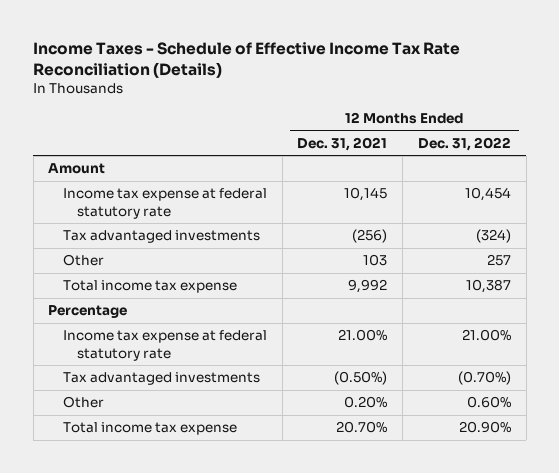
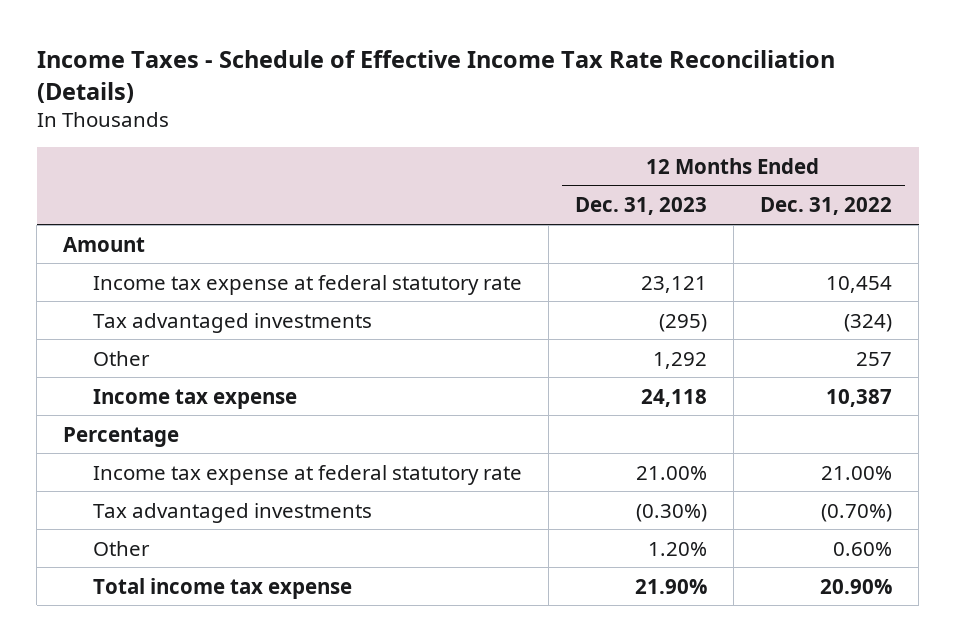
[297,136,388,151] Dec. 31, 2021 -> none
none -> [574,197,707,216] Dec. 31, 2023
[62,280,237,294] Total income tax expense -> [92,388,297,409] Income tax expense

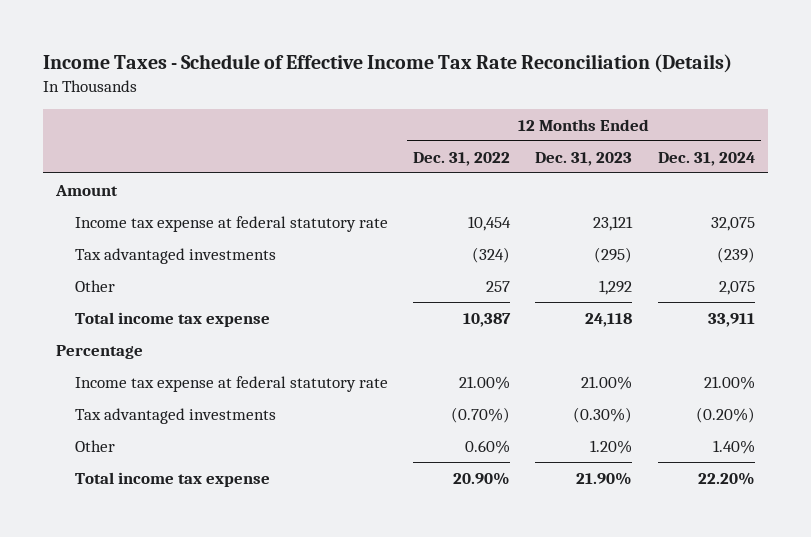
none -> [657,151,755,166] Dec. 31, 2024
[92,388,297,409] Income tax expense -> [74,311,270,327] Total income tax expense

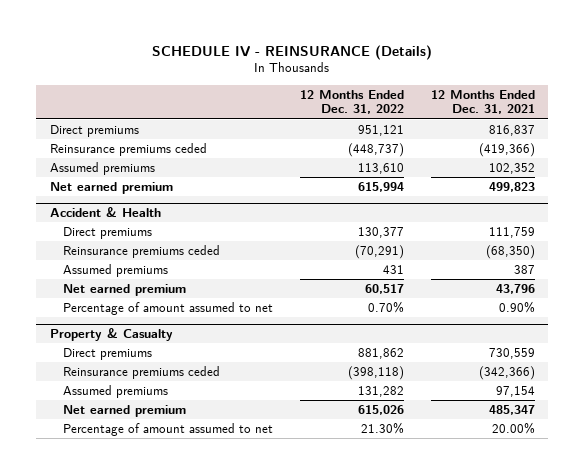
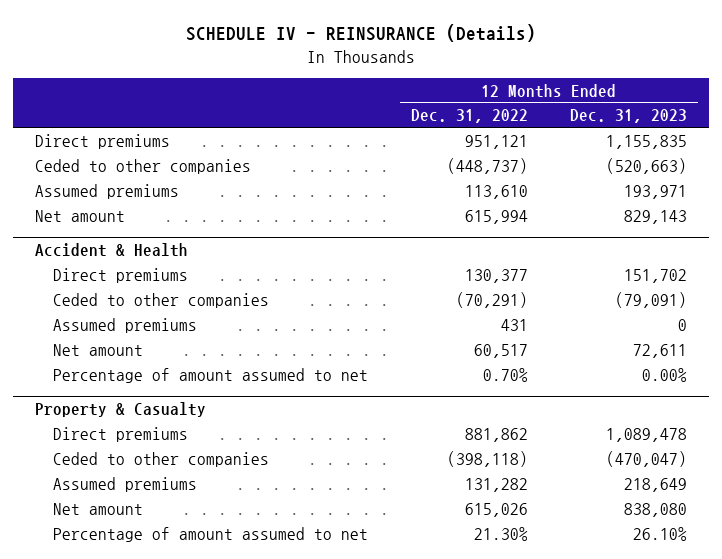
[430,89,535,115] 12 Months Ended Dec. 31, 2021 -> none
none -> [570,109,688,124] Dec. 31, 2023
[49,142,207,156] Reinsurance premiums ceded -> [34,158,251,174] Ceded to other companies
[49,181,173,194] Net earned premium -> [34,209,125,222] Net amount
[62,244,220,258] Reinsurance premiums ceded -> [53,292,270,308] Ceded to other companies
[62,283,186,296] Net earned premium -> [53,343,144,356] Net amount
[62,365,220,379] Reinsurance premiums ceded -> [53,451,270,467] Ceded to other companies
[62,404,186,417] Net earned premium -> [53,502,144,515] Net amount

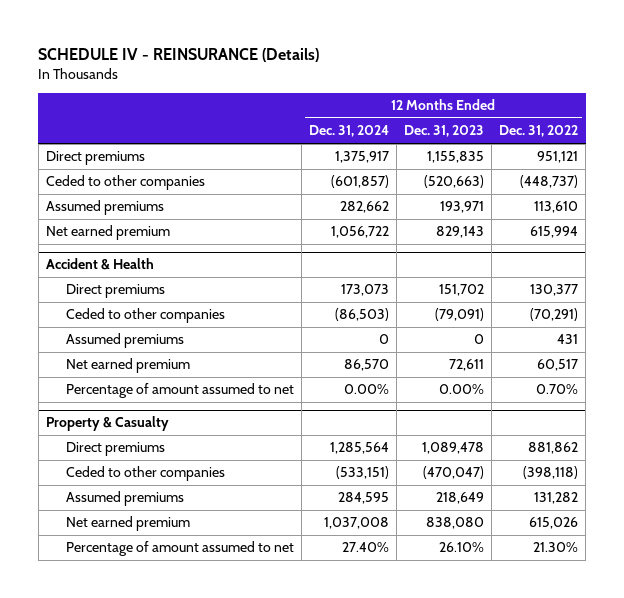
none -> [308,125,389,138] Dec. 31, 2024
[34,209,125,222] Net amount -> [45,225,170,241] Net earned premium
[53,343,144,356] Net amount -> [65,358,190,374] Net earned premium
[53,502,144,515] Net amount -> [65,516,190,532] Net earned premium

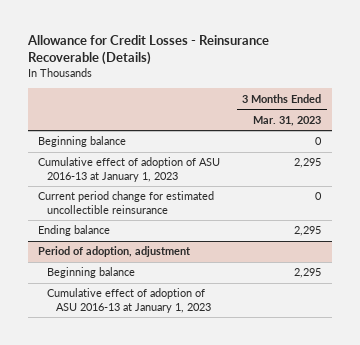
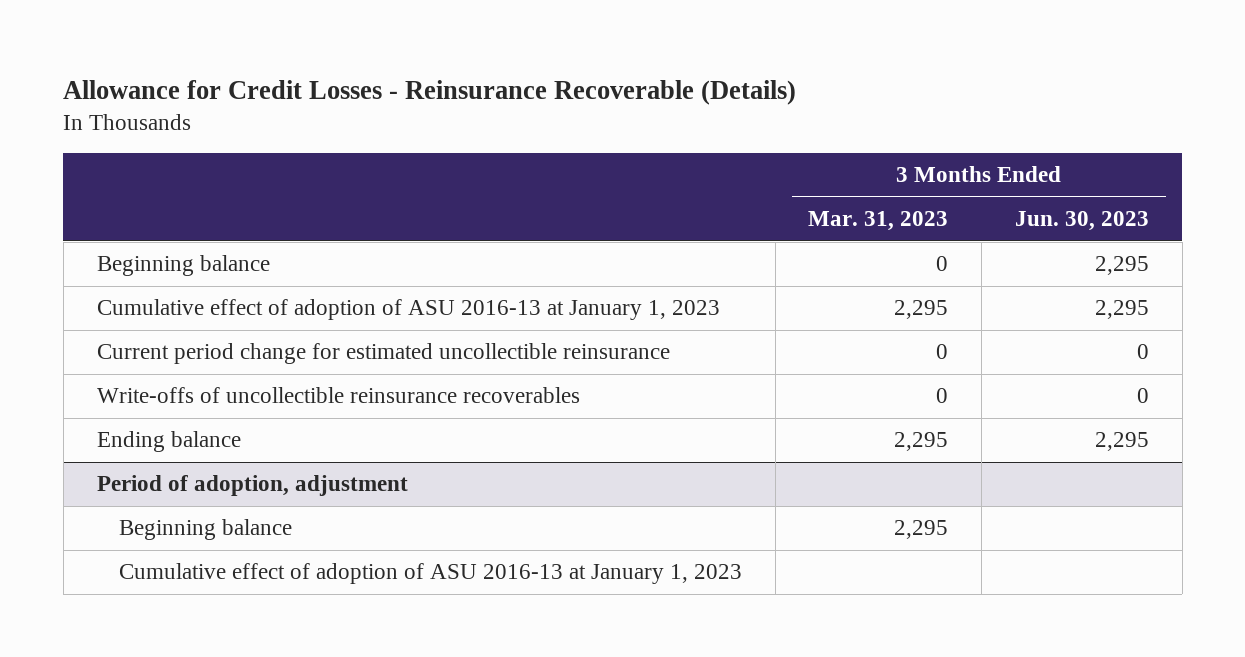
none -> [1014,211,1149,232] Jun. 30, 2023
none -> [96,387,580,404] Write-offs of uncollectible reinsurance recoverables

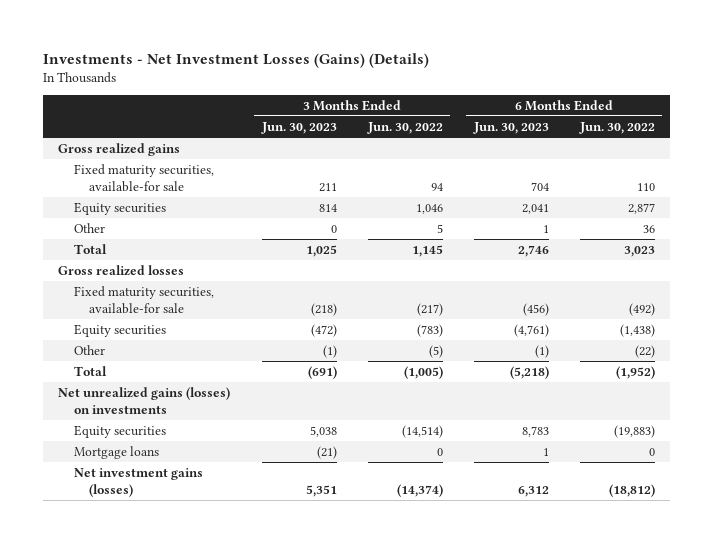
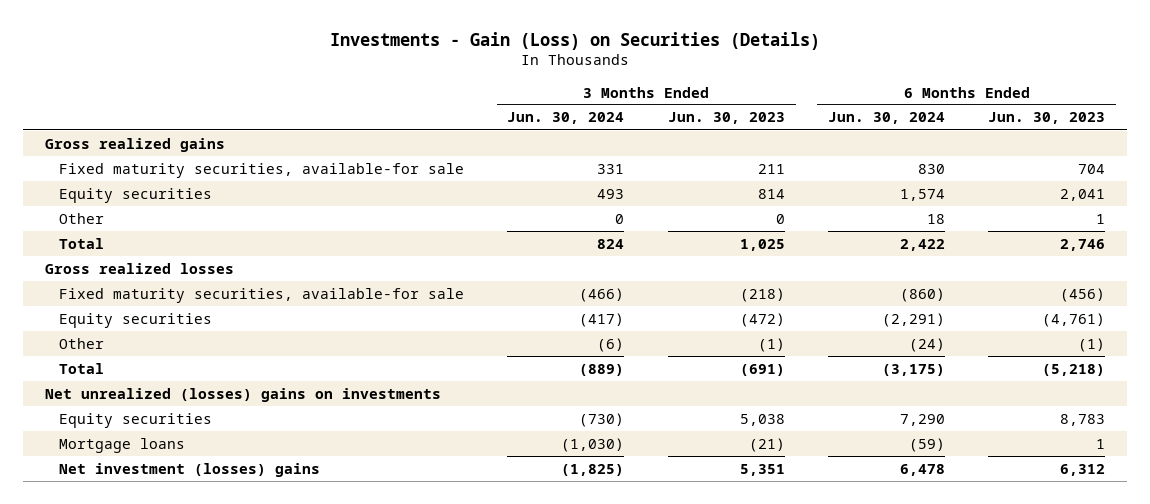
[42,52,429,68] Investments - Net Investment Losses (Gains) (Details) -> [330,31,821,50] Investments - Gain (Loss) on Securities (Details)
[366,121,443,134] Jun. 30, 2022 -> none
[578,121,655,134] Jun. 30, 2022 -> none
none -> [507,112,625,125] Jun. 30, 2024
none -> [828,112,946,125] Jun. 30, 2024
[58,386,231,414] Net unrealized gains (losses) on investments -> [44,387,441,402] Net unrealized (losses) gains on investments
[73,467,203,497] Net investment gains (losses) -> [59,462,321,477] Net investment (losses) gains

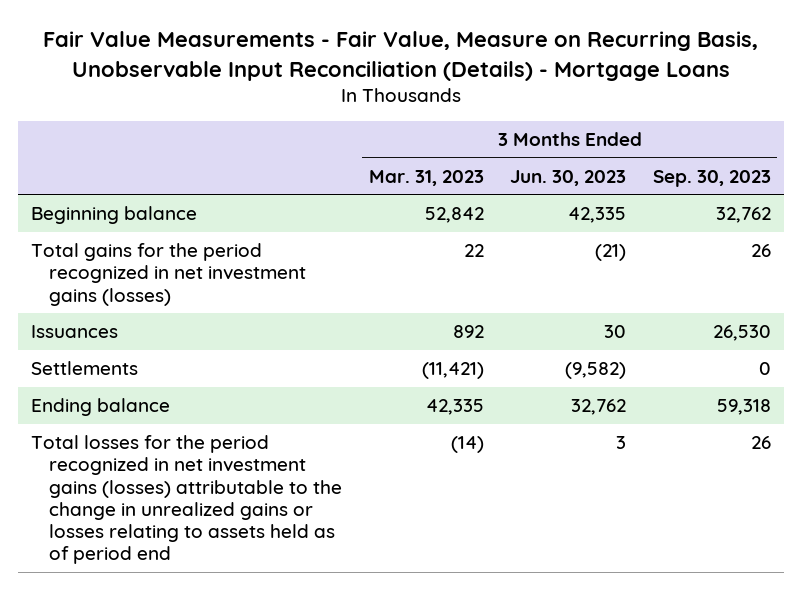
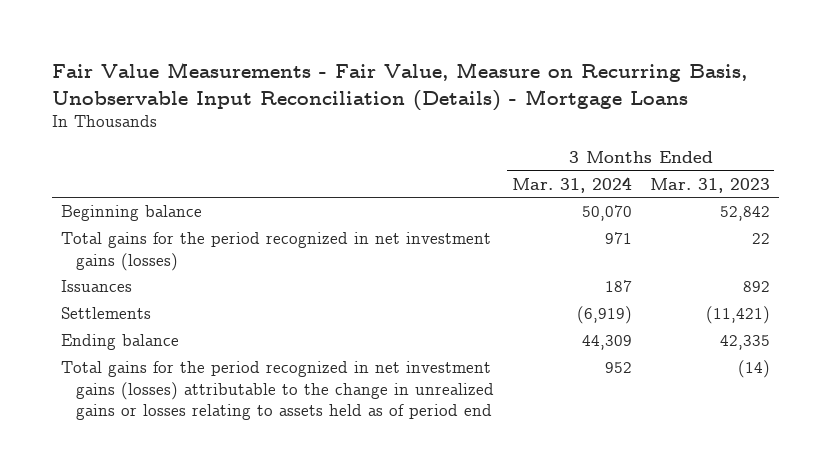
[510,169,627,186] Jun. 30, 2023 -> none
[652,169,771,187] Sep. 30, 2023 -> none
none -> [511,176,632,193] Mar. 31, 2024
[31,435,343,565] Total losses for the period recognized in net investment gains (losses) attributable to the change in unrealized gains or losses relating to assets held as of period end -> [61,361,494,421] Total gains for the period recognized in net investment gains (losses) attributable to the change in unrealized gains or losses relating to assets held as of period end

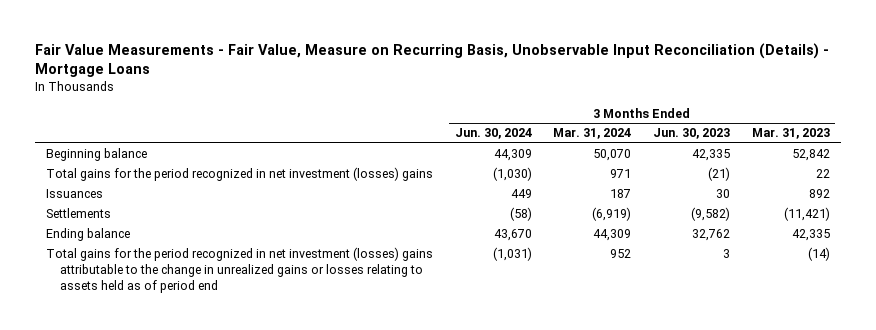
none -> [454,128,532,140] Jun. 30, 2024
none -> [653,128,731,140] Jun. 30, 2023
[61,232,492,271] Total gains for the period recognized in net investment gains (losses) -> [46,167,434,182] Total gains for the period recognized in net investment (losses) gains
[61,361,494,421] Total gains for the period recognized in net investment gains (losses) attributable to the change in unrealized gains or losses relating to assets held as of period end -> [46,247,434,293] Total gains for the period recognized in net investment (losses) gains attributable to the change in unrealized gains or losses relating to assets held as of period end

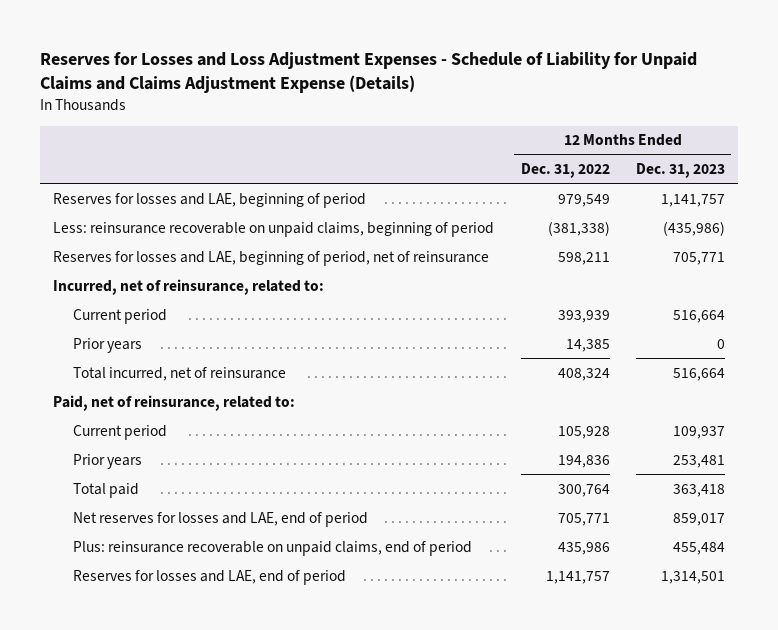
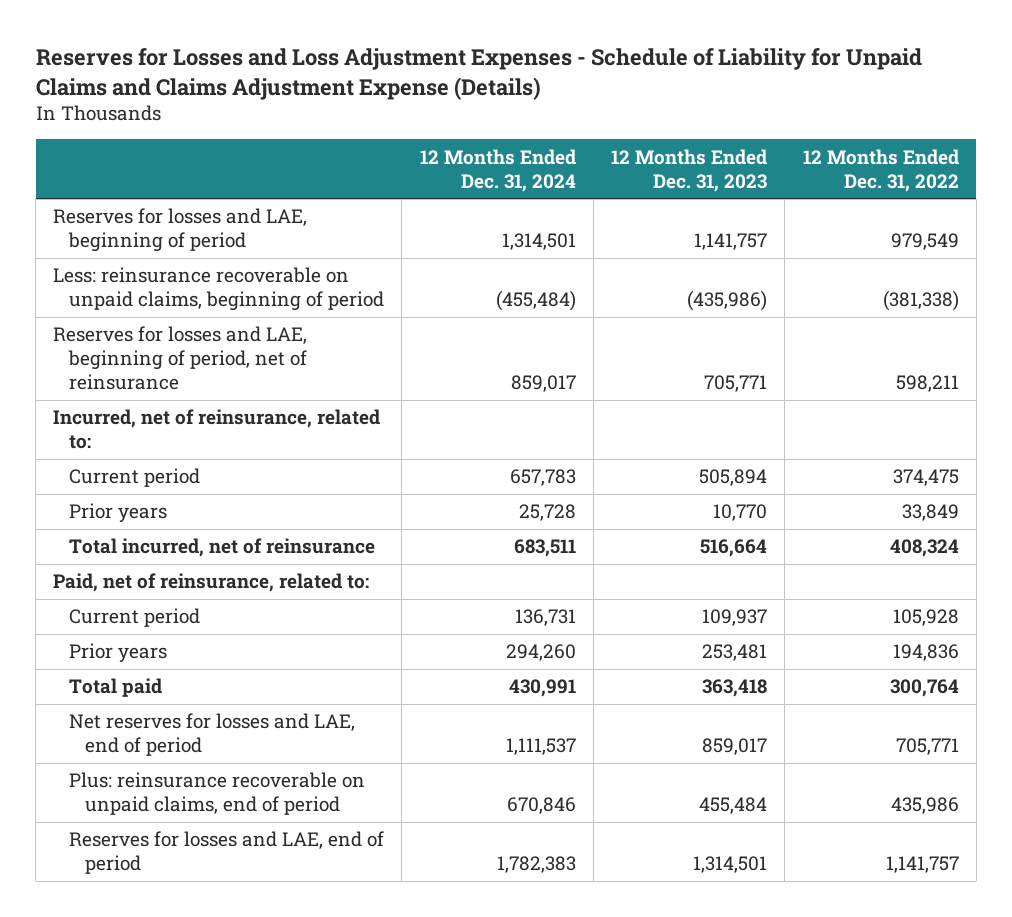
none -> [419,148,576,192] 12 Months Ended Dec. 31, 2024
[557,309,610,323] 393,939 -> [892,469,959,487] 374,475
[672,309,725,323] 516,664 -> [699,469,768,487] 505,894
[565,338,610,352] 14,385 -> [901,504,959,522] 33,849
[716,338,725,349] 0 -> [713,504,768,522] 10,770

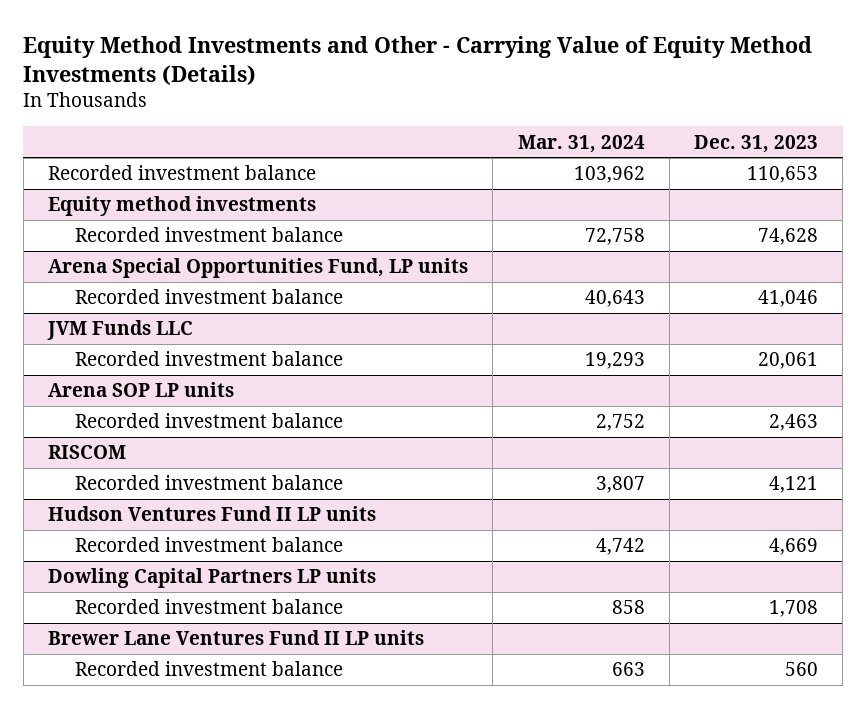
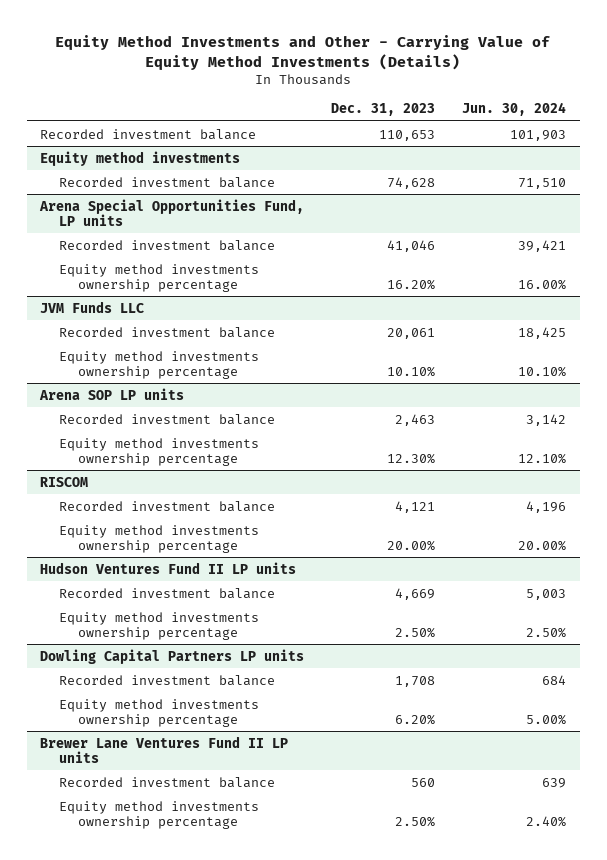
[517,134,645,153] Mar. 31, 2024 -> none
none -> [462,102,567,117] Jun. 30, 2024
none -> [59,263,260,292] Equity method investments ownership percentage
none -> [59,350,260,379] Equity method investments ownership percentage
none -> [59,437,260,466] Equity method investments ownership percentage
none -> [59,524,260,553] Equity method investments ownership percentage
none -> [59,611,260,640] Equity method investments ownership percentage
none -> [59,698,260,727] Equity method investments ownership percentage
none -> [59,800,260,829] Equity method investments ownership percentage

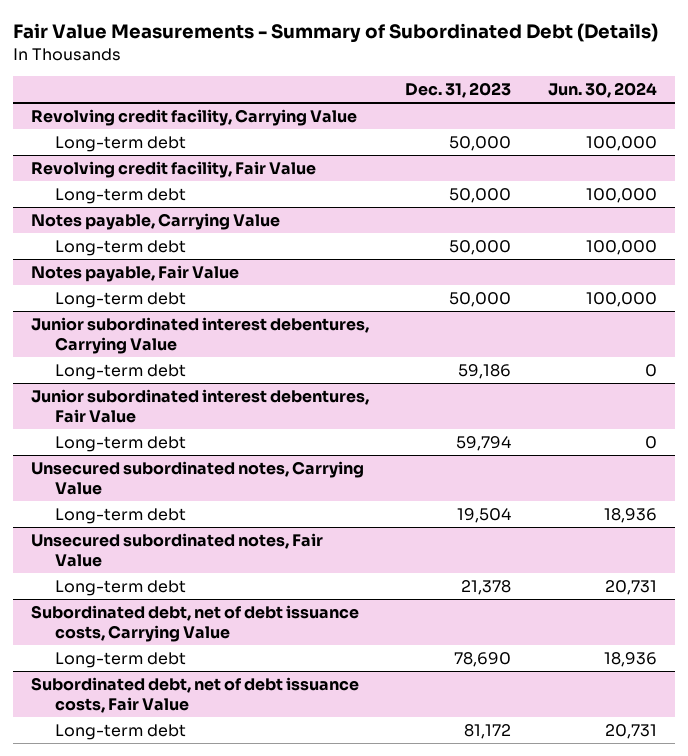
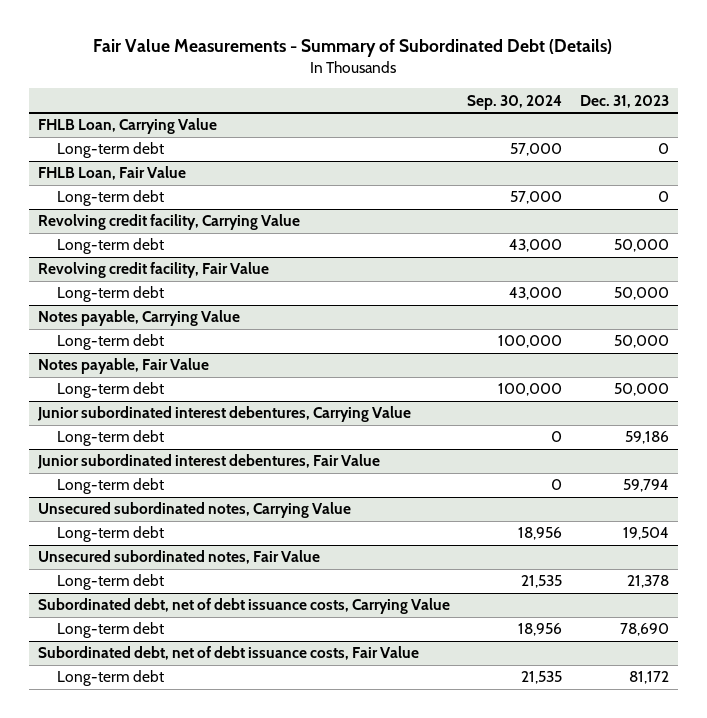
[547,81,657,98] Jun. 30, 2024 -> none
none -> [467,94,563,110] Sep. 30, 2024
none -> [37,118,217,135] FHLB Loan, Carrying Value
none -> [56,142,164,159] Long-term debt
none -> [37,166,186,181] FHLB Loan, Fair Value
none -> [56,190,164,207] Long-term debt

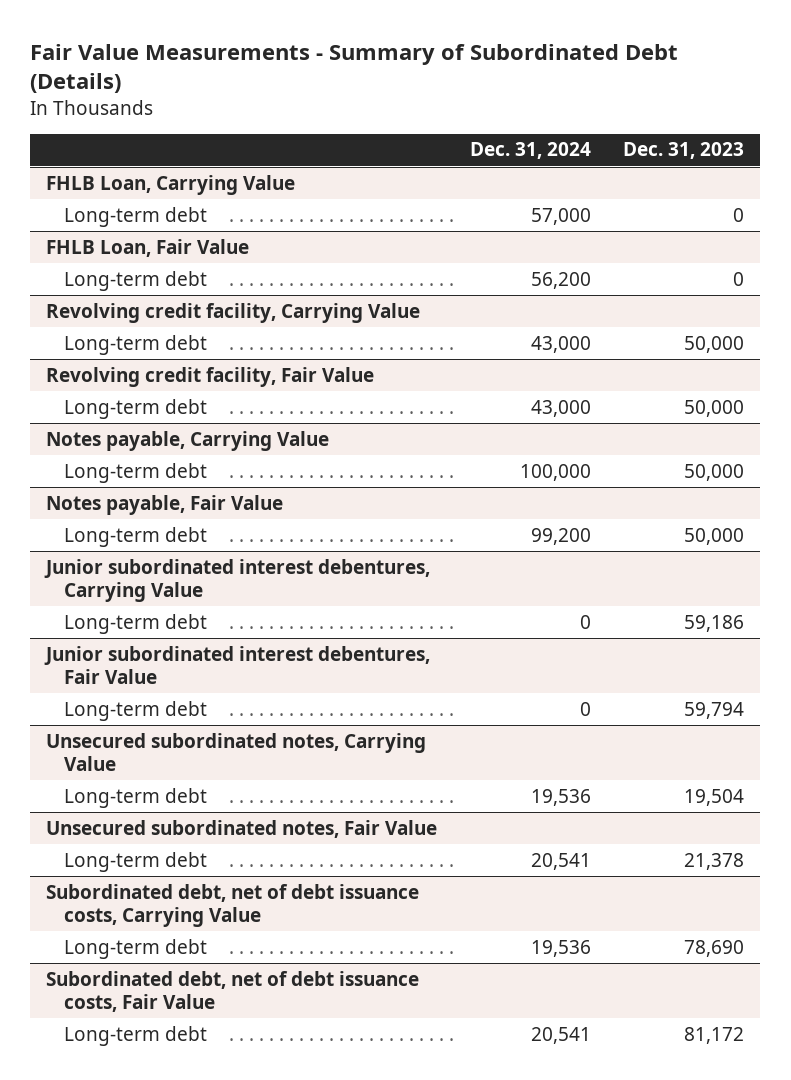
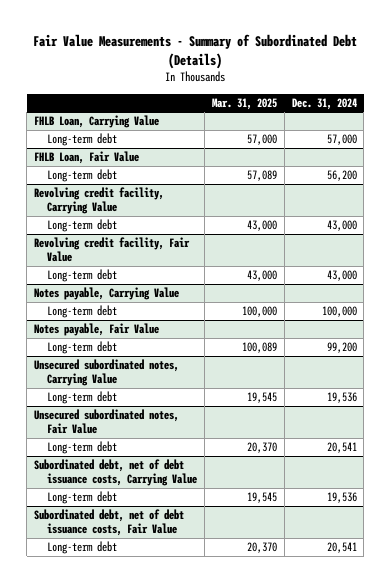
[623,142,745,160] Dec. 31, 2023 -> none
none -> [211,97,277,110] Mar. 31, 2025
[44,558,431,603] Junior subordinated interest debentures, Carrying Value -> none
[63,613,207,634] Long-term debt -> none
[44,645,431,685] Junior subordinated interest debentures, Fair Value -> none
[63,700,207,721] Long-term debt -> none

